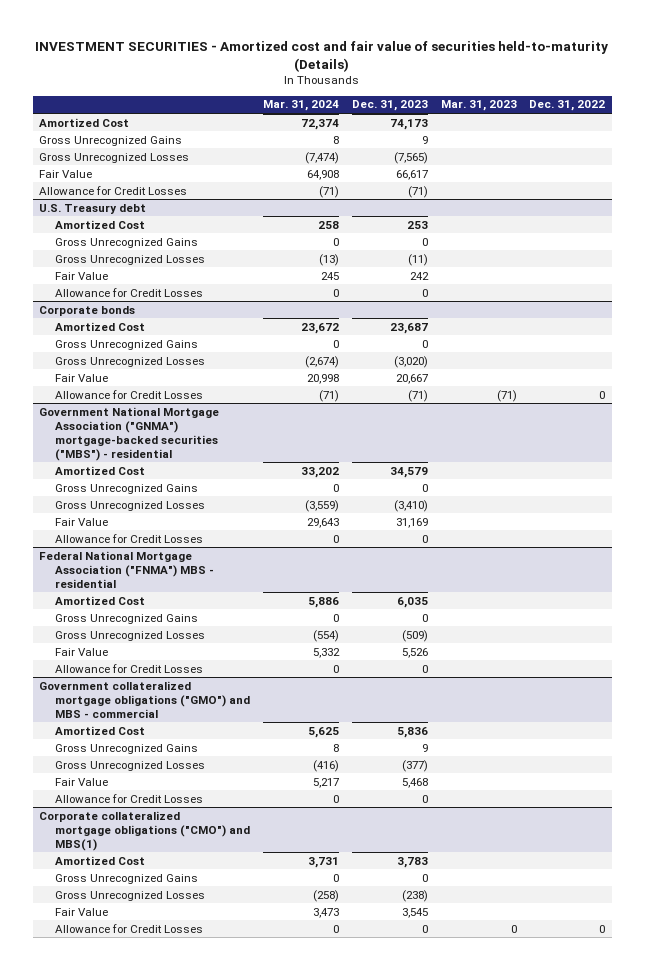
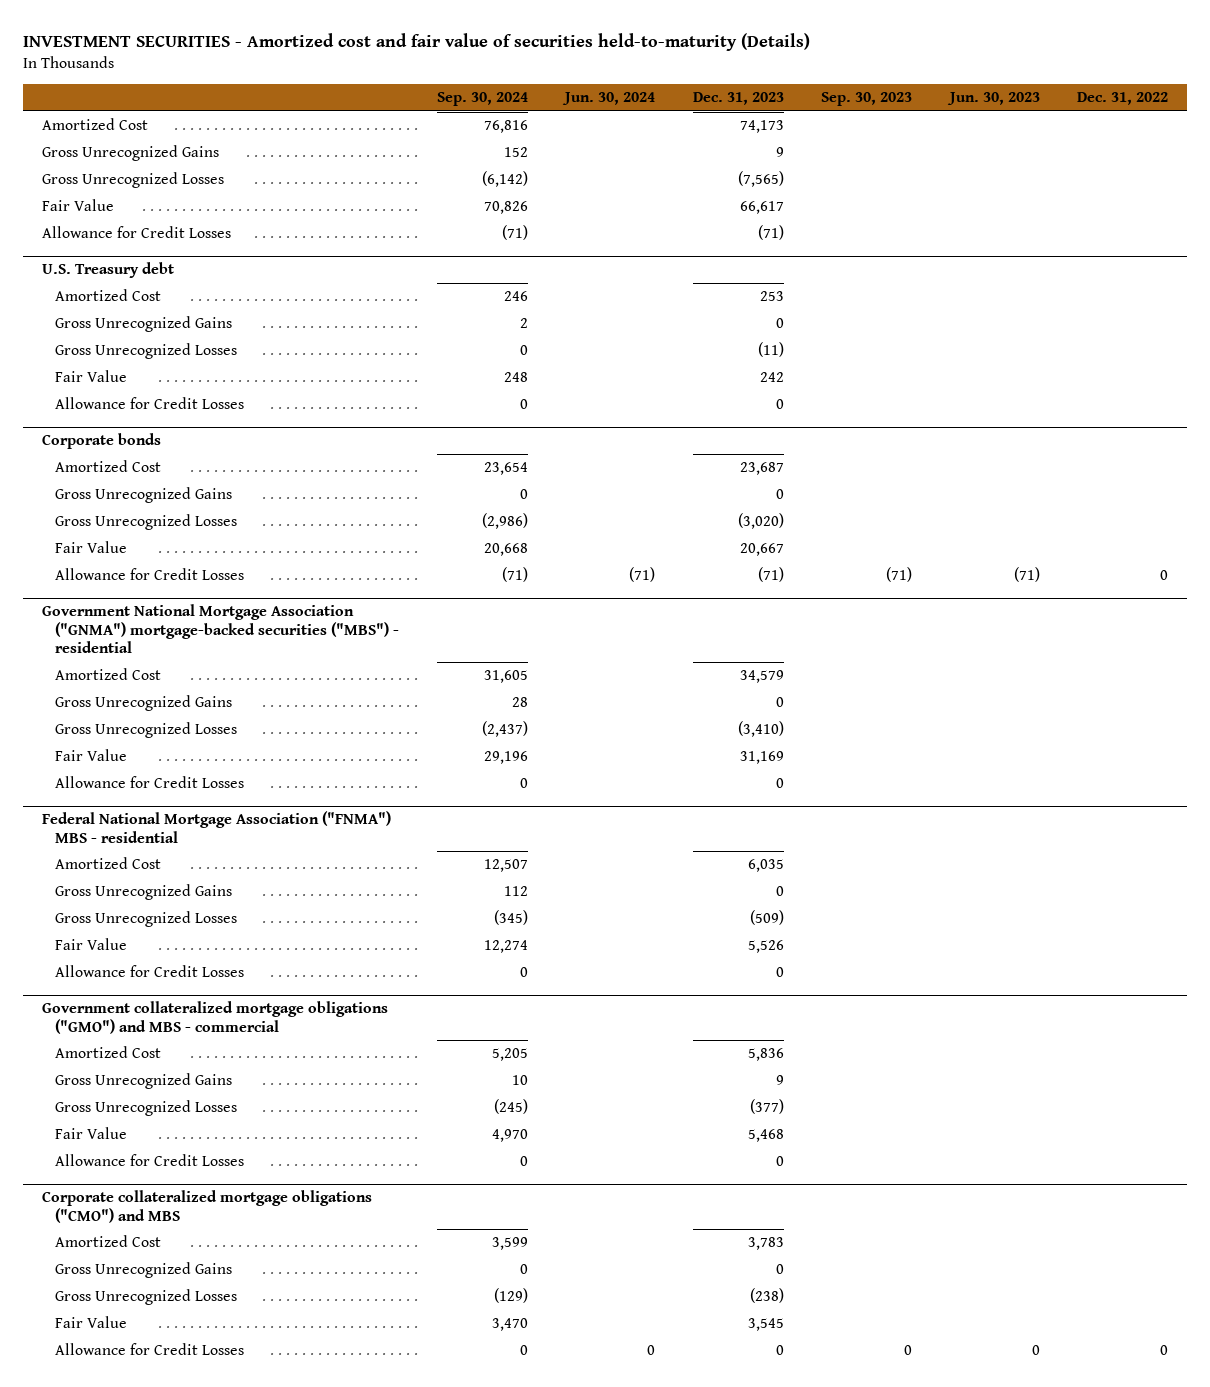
[262,100,339,112] Mar. 31, 2024 -> none
[440,100,517,112] Mar. 31, 2023 -> none
none -> [436,92,528,107] Sep. 30, 2024
none -> [562,92,656,106] Jun. 30, 2024
none -> [821,92,913,107] Sep. 30, 2023
none -> [946,92,1040,106] Jun. 30, 2023
[39,810,250,851] Corporate collateralized mortgage obligations ("CMO") and MBS(1) -> [41,1190,372,1223] Corporate collateralized mortgage obligations ("CMO") and MBS

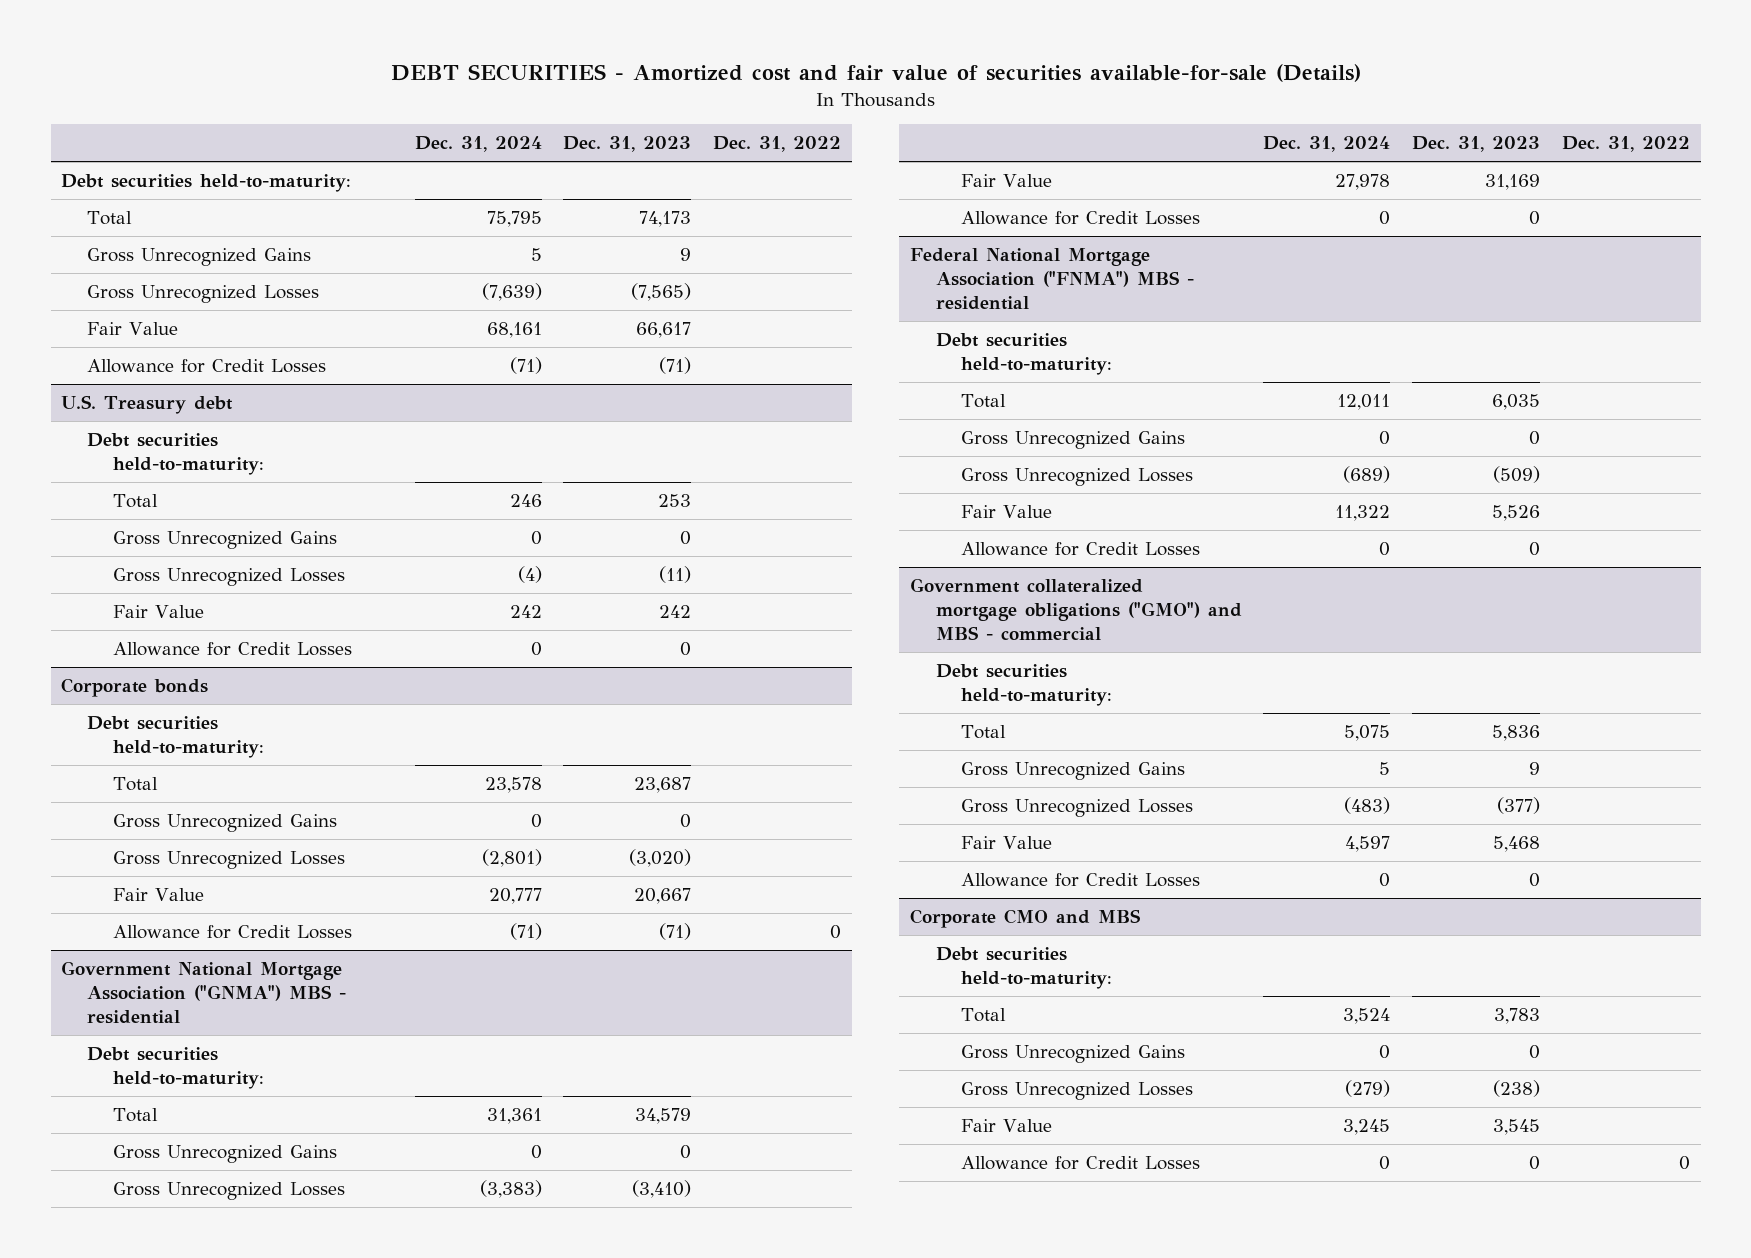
[22,33,810,52] INVESTMENT SECURITIES - Amortized cost and fair value of securities held-to-maturity (Details) -> [390,63,1361,82] DEBT SECURITIES - Amortized cost and fair value of securities available-for-sale (Details)
[436,92,528,107] Sep. 30, 2024 -> none
[562,92,656,106] Jun. 30, 2024 -> none
[821,92,913,107] Sep. 30, 2023 -> none
[946,92,1040,106] Jun. 30, 2023 -> none
none -> [414,136,542,153] Dec. 31, 2024
none -> [61,173,352,192] Debt securities held-to-maturity:
[41,118,148,131] Amortized Cost -> [87,210,133,225] Total
none -> [87,432,264,476] Debt securities held-to-maturity:
[55,289,162,302] Amortized Cost -> [112,493,158,508] Total
none -> [87,715,264,759] Debt securities held-to-maturity:
[55,460,162,473] Amortized Cost -> [112,776,158,791] Total
[41,604,400,653] Government National Mortgage Association ("GNMA") mortgage-backed securities ("MBS") - residential -> [61,960,347,1025] Government National Mortgage Association ("GNMA") MBS - residential
none -> [87,1046,264,1090] Debt securities held-to-maturity:
[55,668,162,681] Amortized Cost -> [112,1107,158,1122] Total
none -> [935,332,1113,376] Debt securities held-to-maturity:
[55,857,162,870] Amortized Cost -> [961,393,1007,408] Total
none -> [935,663,1113,707] Debt securities held-to-maturity:
[55,1046,162,1059] Amortized Cost -> [961,724,1007,739] Total
[41,1190,372,1223] Corporate collateralized mortgage obligations ("CMO") and MBS -> [910,908,1142,928] Corporate CMO and MBS
none -> [935,946,1113,990] Debt securities held-to-maturity:
[55,1235,162,1248] Amortized Cost -> [961,1007,1007,1022] Total

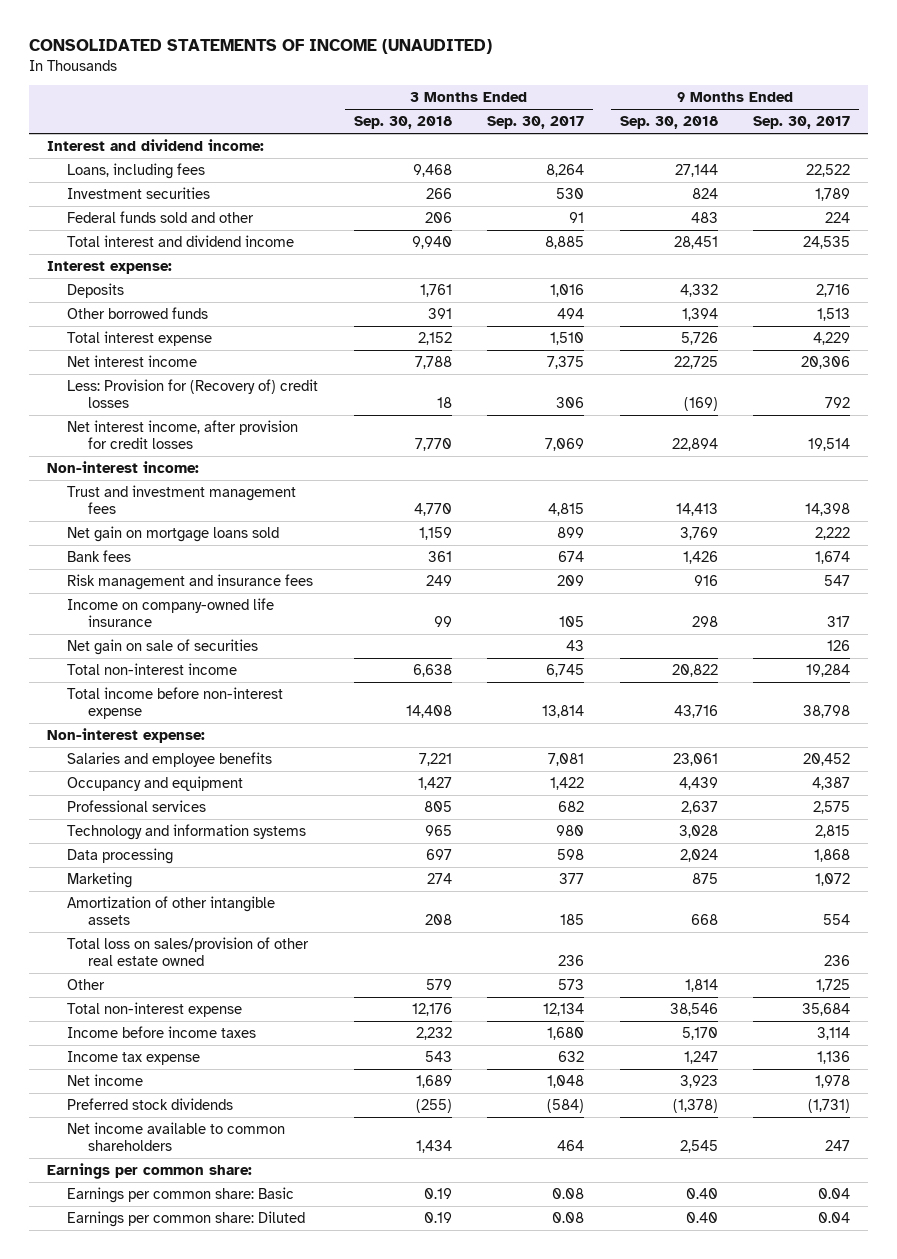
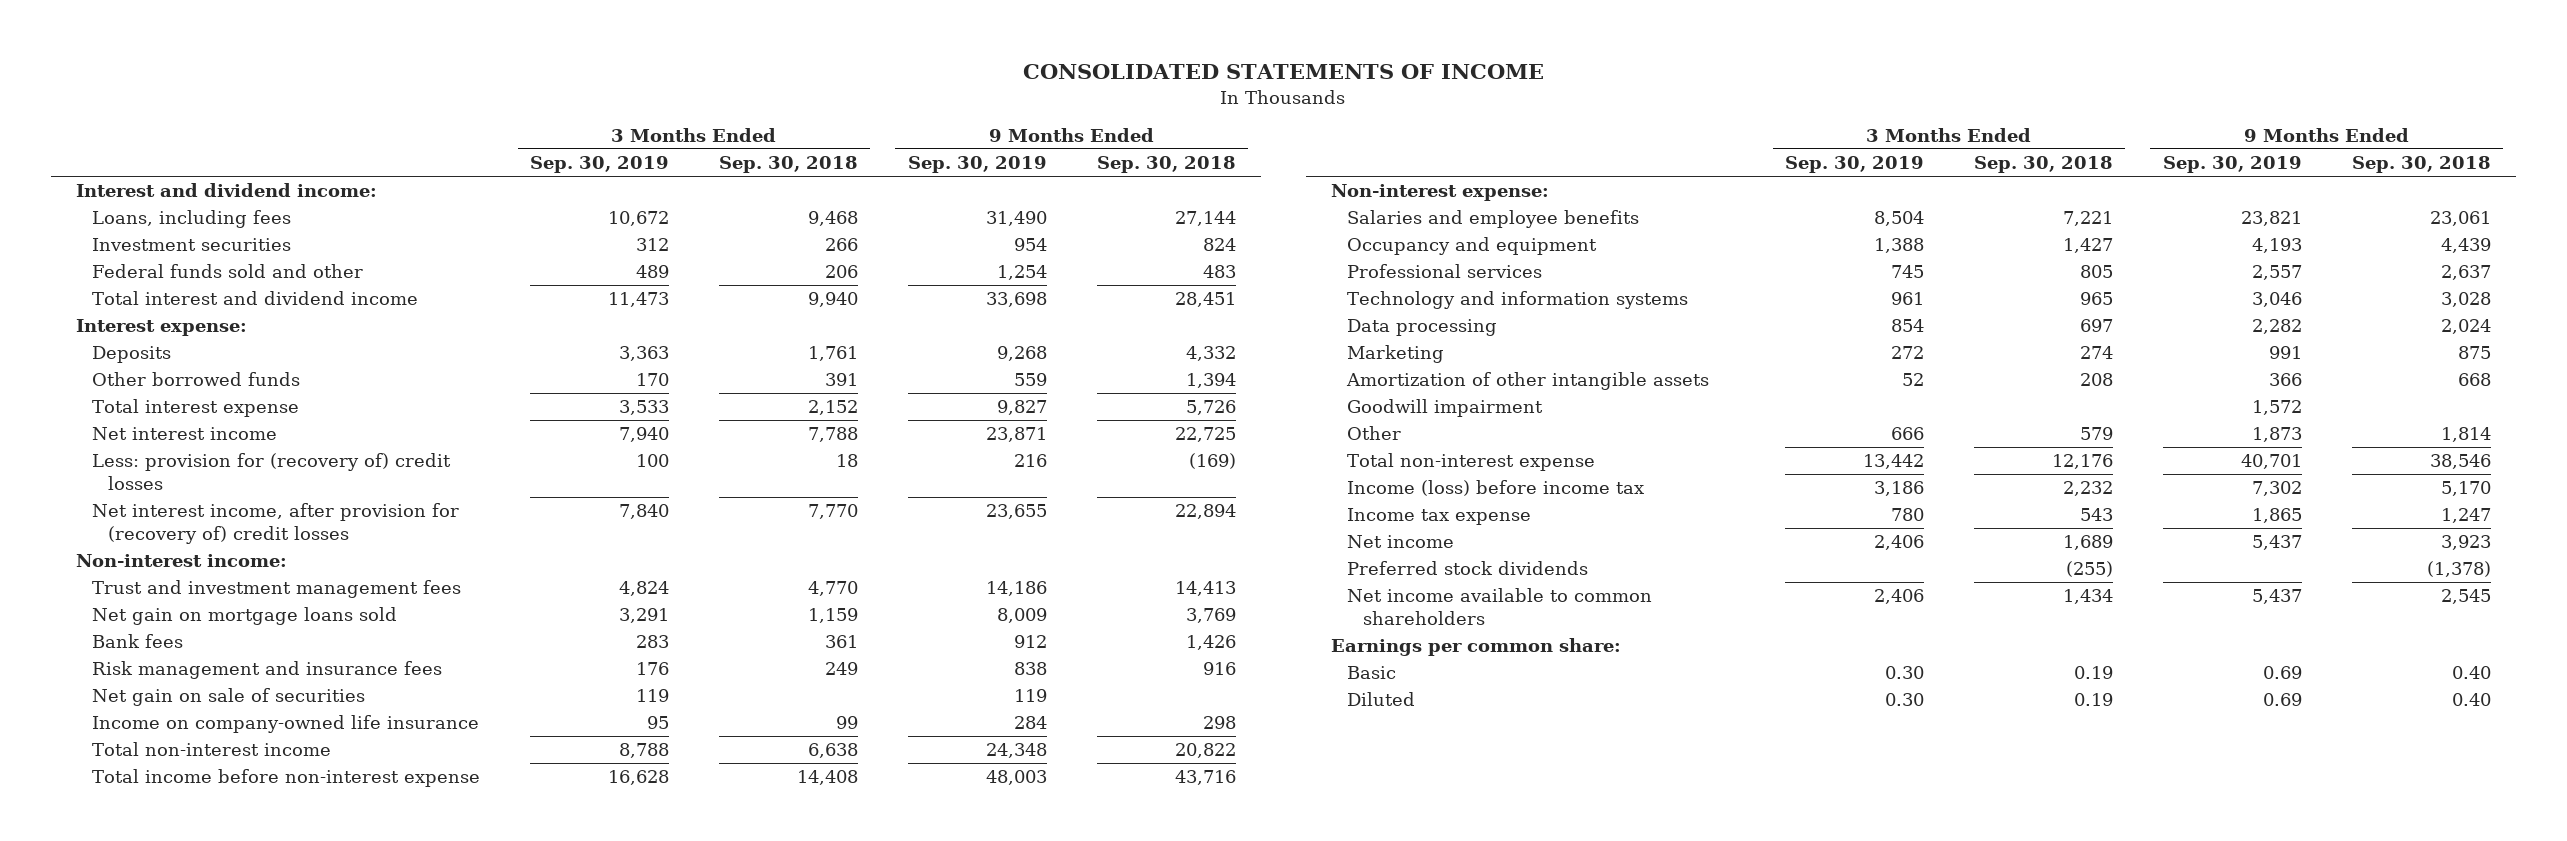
[28,39,492,55] CONSOLIDATED STATEMENTS OF INCOME (UNAUDITED) -> [1023,64,1545,80] CONSOLIDATED STATEMENTS OF INCOME
[487,116,585,130] Sep. 30, 2017 -> none
[753,116,851,130] Sep. 30, 2017 -> none
none -> [529,156,669,174] Sep. 30, 2019
none -> [907,156,1047,174] Sep. 30, 2019
[67,378,319,409] Less: Provision for (Recovery of) credit losses -> [92,453,452,490] Less: provision for (recovery of) credit losses
[67,419,299,450] Net interest income, after provision for credit losses -> [92,503,460,544] Net interest income, after provision for (recovery of) credit losses
[67,597,275,628] Income on company-owned life insurance -> [92,715,480,734] Income on company-owned life insurance
[67,936,310,967] Total loss on sales/provision of other real estate owned -> none
none -> [1347,399,1544,418] Goodwill impairment
[67,1025,257,1038] Income before income taxes -> [1347,480,1645,497] Income (loss) before income tax
[67,1186,295,1203] Earnings per common share: Basic -> [1347,666,1397,680] Basic
[67,1210,306,1227] Earnings per common share: Diluted -> [1347,692,1416,707] Diluted

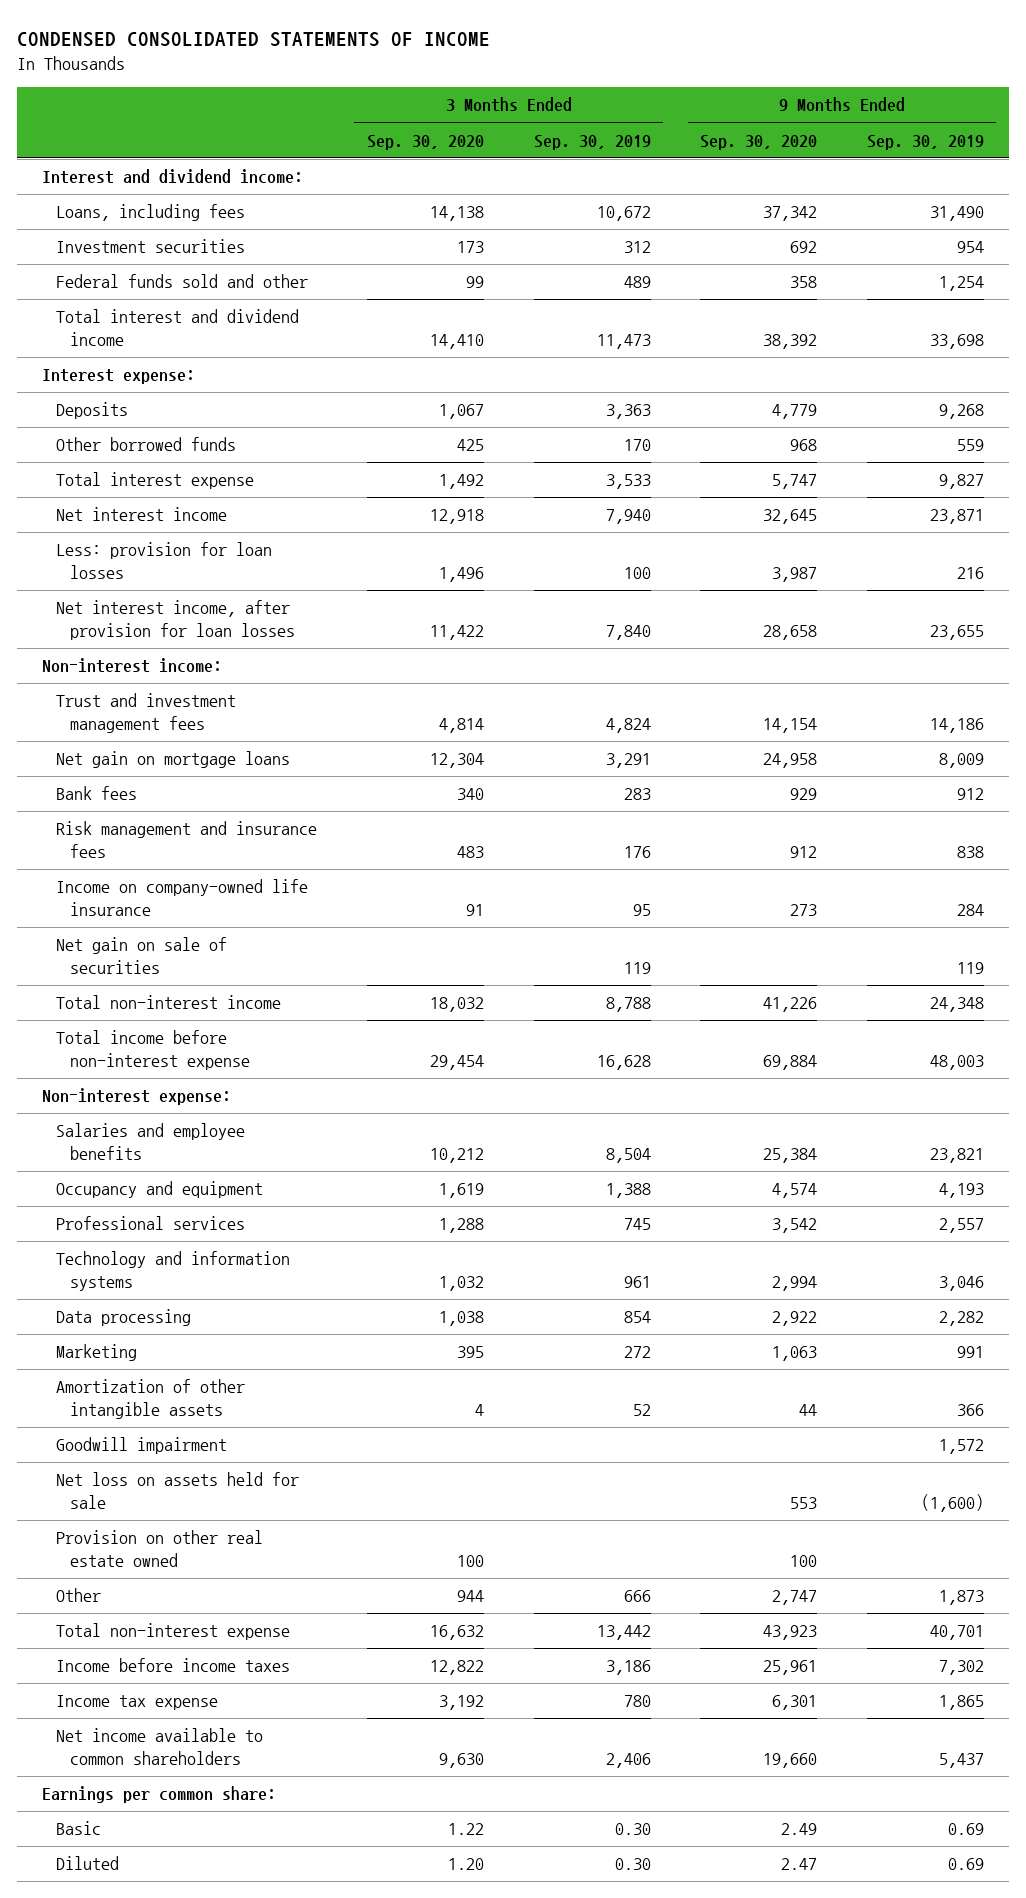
[1023,64,1545,80] CONSOLIDATED STATEMENTS OF INCOME -> [17,31,491,47] CONDENSED CONSOLIDATED STATEMENTS OF INCOME
[718,156,858,174] Sep. 30, 2018 -> none
[1096,156,1236,174] Sep. 30, 2018 -> none
none -> [366,134,484,150] Sep. 30, 2020
none -> [700,134,818,150] Sep. 30, 2020
[92,453,452,490] Less: provision for (recovery of) credit losses -> [56,542,273,579] Less: provision for loan losses
[92,503,460,544] Net interest income, after provision for (recovery of) credit losses -> [56,600,296,640] Net interest income, after provision for loan losses
[92,607,398,626] Net gain on mortgage loans sold -> [56,751,291,769] Net gain on mortgage loans
[92,688,366,707] Net gain on sale of securities -> [56,937,228,974] Net gain on sale of securities
none -> [56,1472,300,1509] Net loss on assets held for sale
none -> [56,1530,264,1567] Provision on other real estate owned
[1347,480,1645,497] Income (loss) before income tax -> [56,1658,291,1673] Income before income taxes
[1347,535,1455,549] Net income -> none
[1347,561,1589,576] Preferred stock dividends -> none

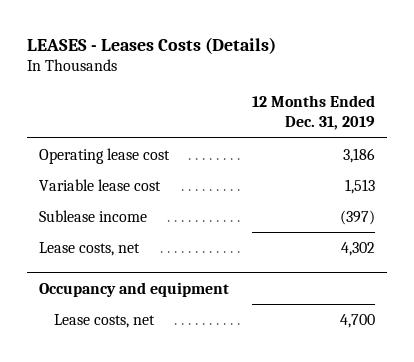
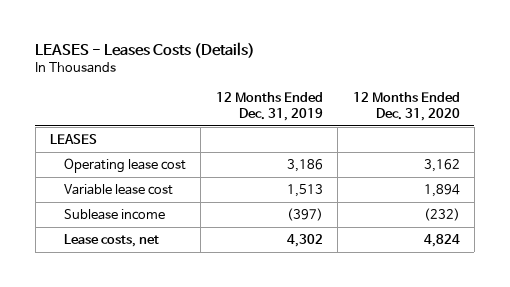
none -> [352,92,460,121] 12 Months Ended Dec. 31, 2020
none -> [50,134,98,145] LEASES
[38,281,229,297] Occupancy and equipment -> none
[54,313,156,328] Lease costs, net -> none

